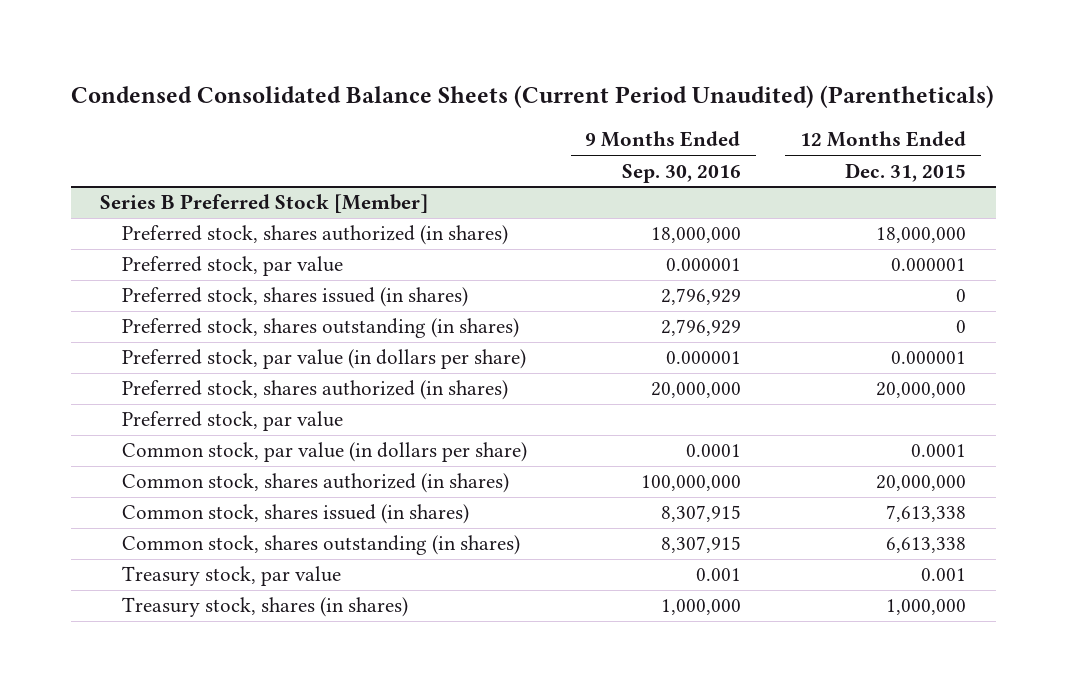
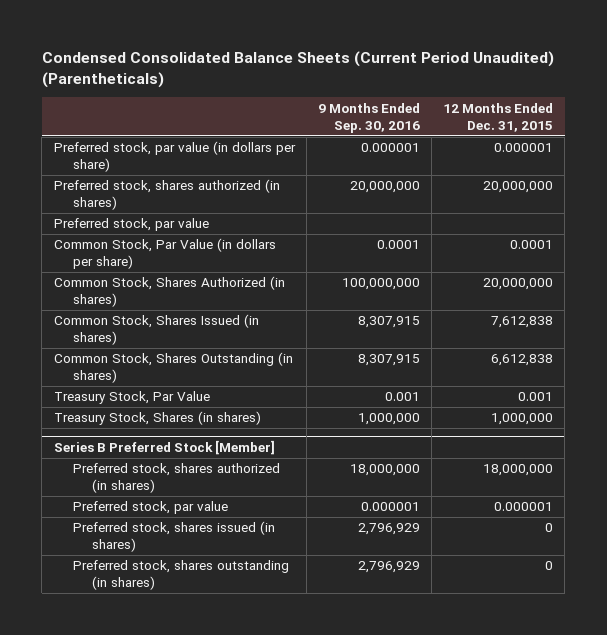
none -> [53,141,296,173] Preferred stock, par value (in dollars per share)
none -> [53,179,280,211] Preferred stock, shares authorized (in shares)
none -> [53,218,209,232] Preferred stock, par value
none -> [53,238,276,270] Common Stock, Par Value (in dollars per share)
none -> [53,276,285,308] Common Stock, Shares Authorized (in shares)
none -> [53,314,259,346] Common Stock, Shares Issued (in shares)
none -> [53,352,293,384] Common Stock, Shares Outstanding (in shares)
none -> [53,391,210,405] Treasury Stock, Par Value
none -> [53,411,261,426] Treasury Stock, Shares (in shares)
[121,349,526,370] Preferred stock, par value (in dollars per share) -> none
[121,380,508,401] Preferred stock, shares authorized (in shares) -> none
[121,411,343,432] Preferred stock, par value -> none
[121,442,527,463] Common stock, par value (in dollars per share) -> none
[121,473,509,494] Common stock, shares authorized (in shares) -> none
[121,504,469,525] Common stock, shares issued (in shares) -> none
[121,535,520,556] Common stock, shares outstanding (in shares) -> none
[121,566,341,587] Treasury stock, par value -> none
[121,597,408,618] Treasury stock, shares (in shares) -> none

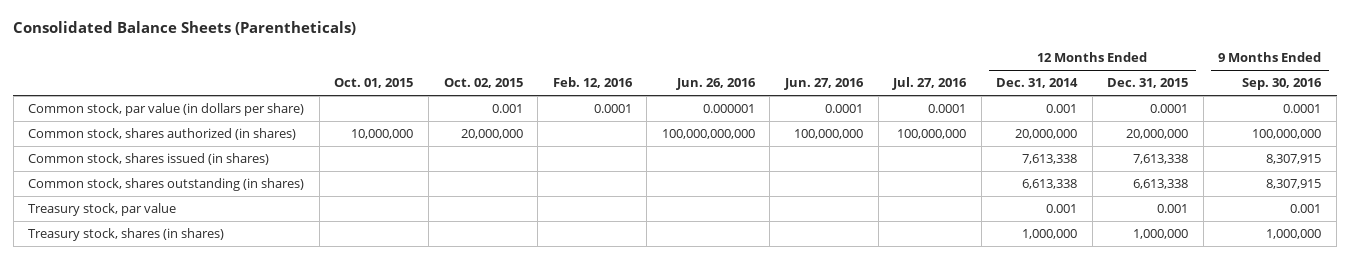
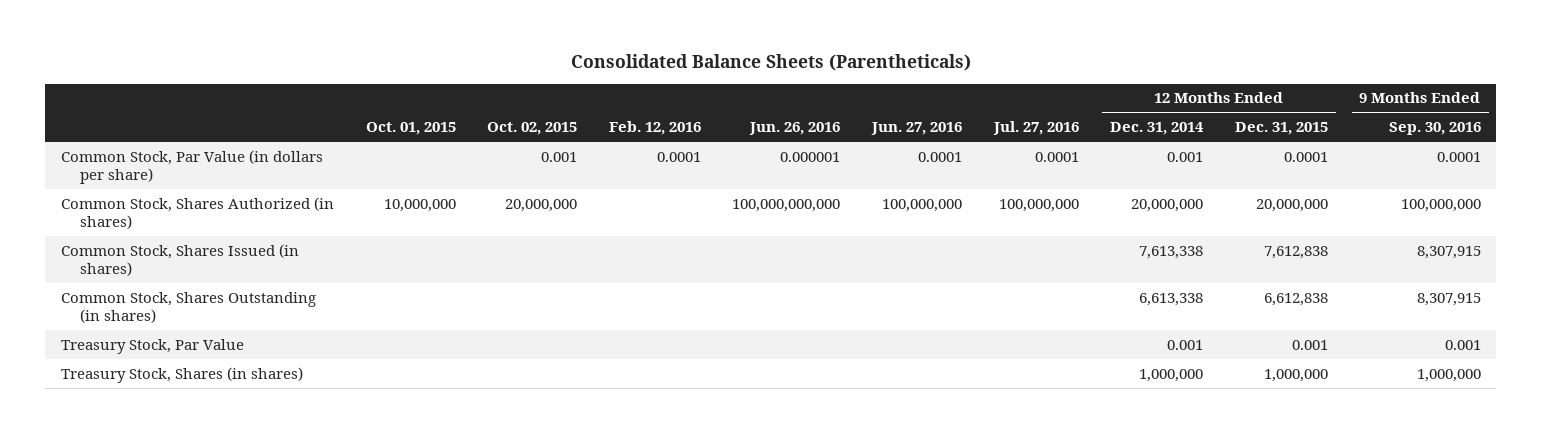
[28,102,305,116] Common stock, par value (in dollars per share) -> [60,149,323,185] Common Stock, Par Value (in dollars per share)
[28,127,297,140] Common stock, shares authorized (in shares) -> [60,196,334,230] Common Stock, Shares Authorized (in shares)
[28,152,270,165] Common stock, shares issued (in shares) -> [60,243,299,277] Common Stock, Shares Issued (in shares)
[1133,153,1189,164] 7,613,338 -> [1264,245,1329,259] 7,612,838
[28,177,305,191] Common stock, shares outstanding (in shares) -> [60,291,316,324] Common Stock, Shares Outstanding (in shares)
[1133,178,1189,189] 6,613,338 -> [1264,292,1329,306] 6,612,838
[28,202,177,216] Treasury stock, par value -> [60,338,244,354] Treasury Stock, Par Value
[28,227,225,241] Treasury stock, shares (in shares) -> [60,366,303,383] Treasury Stock, Shares (in shares)

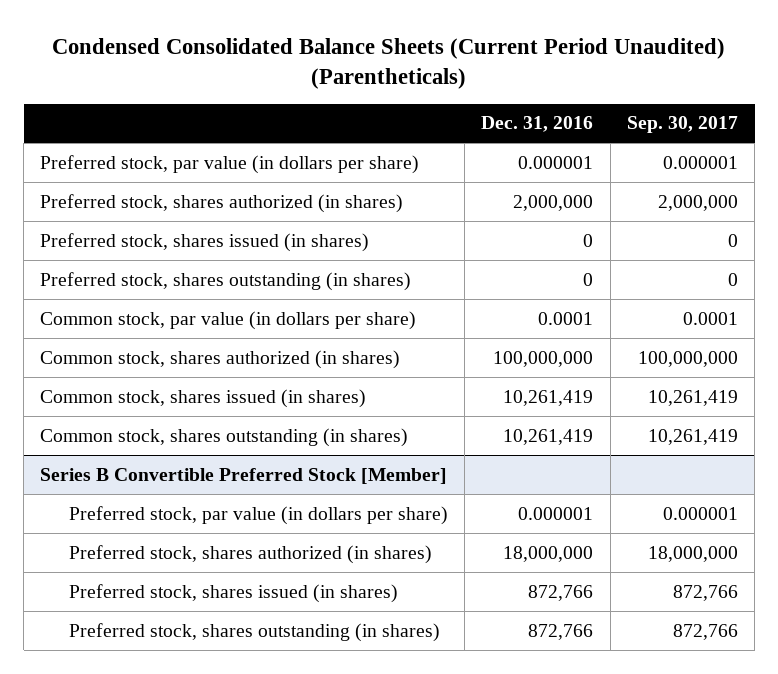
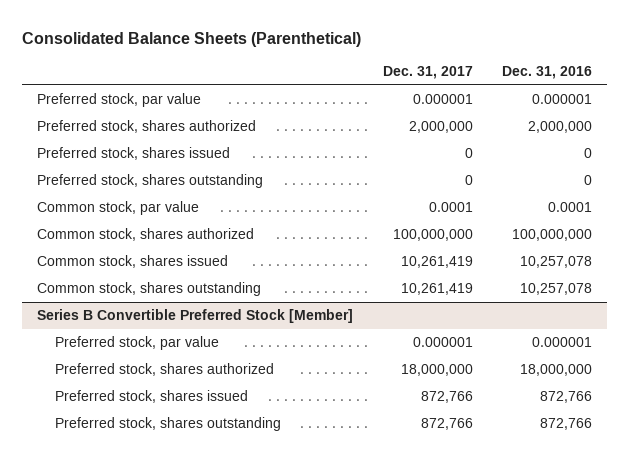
[52,37,726,90] Condensed Consolidated Balance Sheets (Current Period Unaudited) (Parentheticals) -> [22,31,362,47] Consolidated Balance Sheets (Parenthetical)
[626,116,738,134] Sep. 30, 2017 -> none
none -> [382,66,473,80] Dec. 31, 2017
[40,154,420,174] Preferred stock, par value (in dollars per share) -> [37,93,202,108] Preferred stock, par value
[40,193,404,213] Preferred stock, shares authorized (in shares) -> [37,120,257,134] Preferred stock, shares authorized
[40,232,370,252] Preferred stock, shares issued (in shares) -> [37,147,231,161] Preferred stock, shares issued
[40,271,412,291] Preferred stock, shares outstanding (in shares) -> [37,174,264,189] Preferred stock, shares outstanding
[40,310,417,330] Common stock, par value (in dollars per share) -> [37,201,200,216] Common stock, par value
[40,349,401,369] Common stock, shares authorized (in shares) -> [37,228,255,242] Common stock, shares authorized
[40,388,367,408] Common stock, shares issued (in shares) -> [37,255,229,269] Common stock, shares issued
[503,389,594,406] 10,261,419 -> [519,256,592,269] 10,257,078
[40,427,409,447] Common stock, shares outstanding (in shares) -> [37,282,262,297] Common stock, shares outstanding
[503,428,594,445] 10,261,419 -> [519,283,592,296] 10,257,078
[69,505,449,525] Preferred stock, par value (in dollars per share) -> [55,336,220,351] Preferred stock, par value
[69,544,433,564] Preferred stock, shares authorized (in shares) -> [55,363,275,377] Preferred stock, shares authorized
[69,583,399,603] Preferred stock, shares issued (in shares) -> [55,390,249,404] Preferred stock, shares issued
[69,622,441,642] Preferred stock, shares outstanding (in shares) -> [55,417,282,432] Preferred stock, shares outstanding

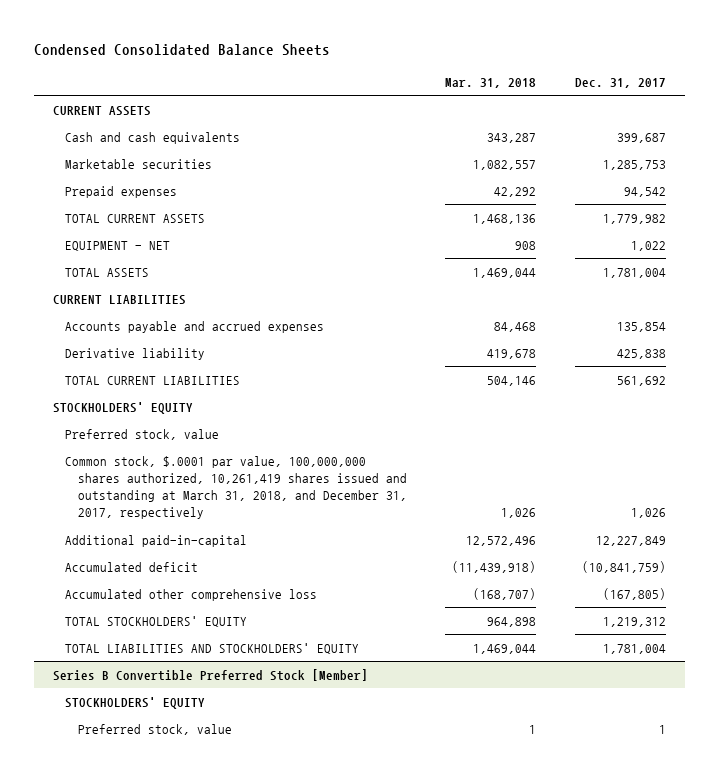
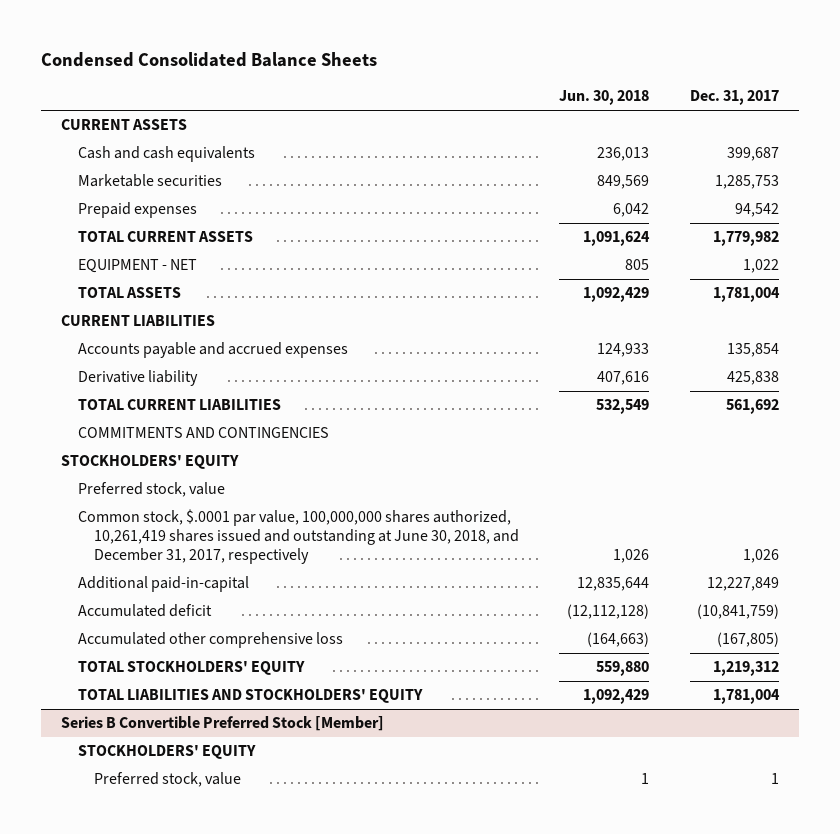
[445,77,537,88] Mar. 31, 2018 -> none
none -> [559,90,650,106] Jun. 30, 2018
none -> [77,427,329,439] COMMITMENTS AND CONTINGENCIES
[65,455,407,520] Common stock, $.0001 par value, 100,000,000 shares authorized, 10,261,419 shares issued and outstanding at March 31, 2018, and December 31, 2017, respectively -> [77,509,520,564] Common stock, $.0001 par value, 100,000,000 shares authorized, 10,261,419 shares issued and outstanding at June 30, 2018, and December 31, 2017, respectively

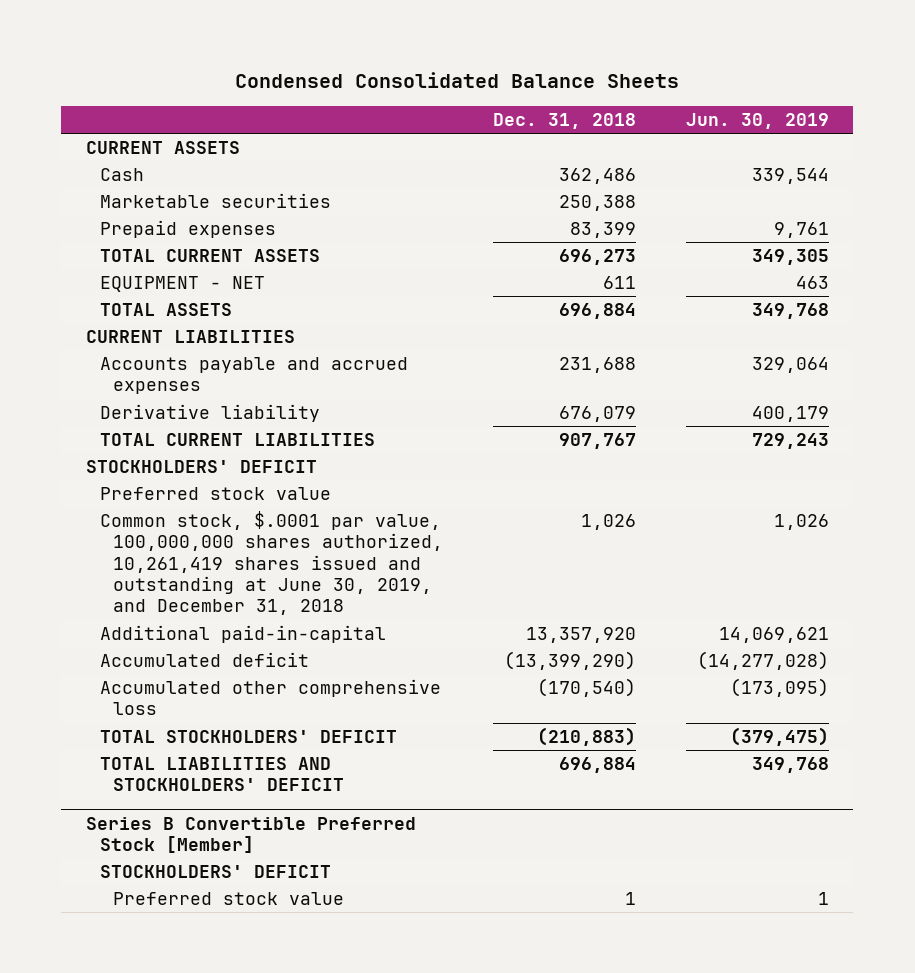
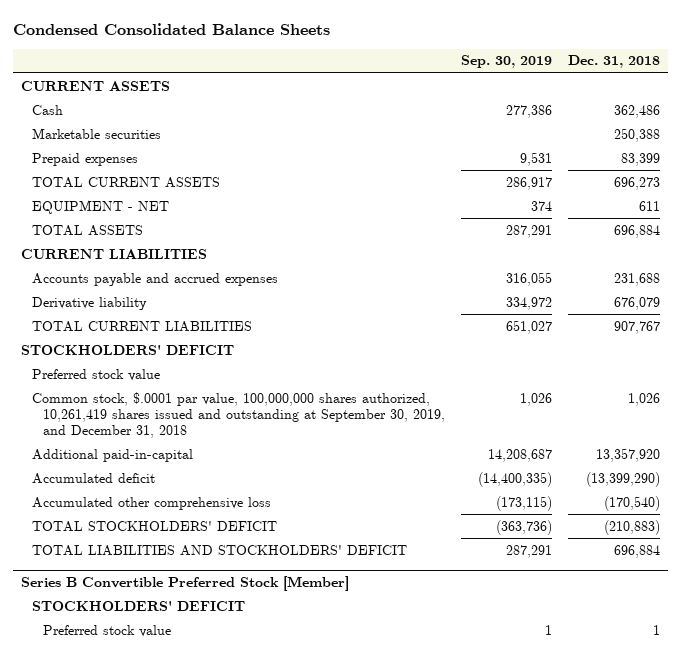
[685,113,829,130] Jun. 30, 2019 -> none
none -> [460,55,552,69] Sep. 30, 2019
[99,511,443,616] Common stock, $.0001 par value, 100,000,000 shares authorized, 10,261,419 shares issued and outstanding at June 30, 2019, and December 31, 2018 -> [32,391,445,438] Common stock, $.0001 par value, 100,000,000 shares authorized, 10,261,419 shares issued and outstanding at September 30, 2019, and December 31, 2018

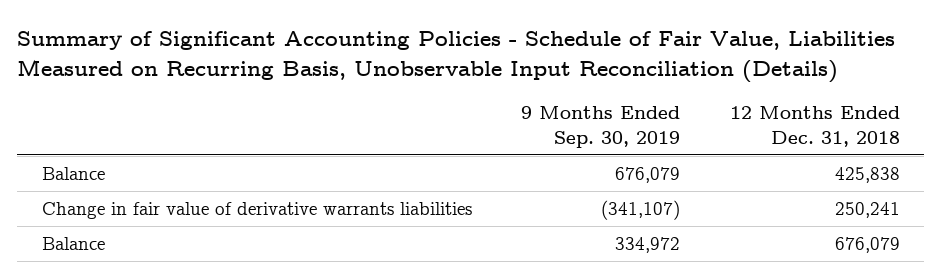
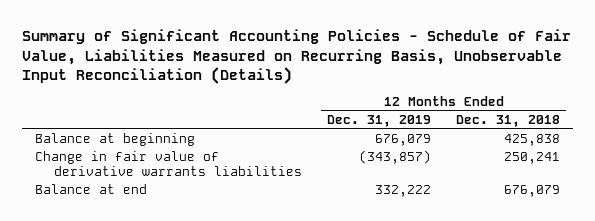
[521,105,681,148] 9 Months Ended Sep. 30, 2019 -> none
none -> [326,115,431,128] Dec. 31, 2019
[41,167,105,181] Balance -> [34,133,195,147] Balance at beginning
[41,237,105,251] Balance -> [34,184,147,195] Balance at end

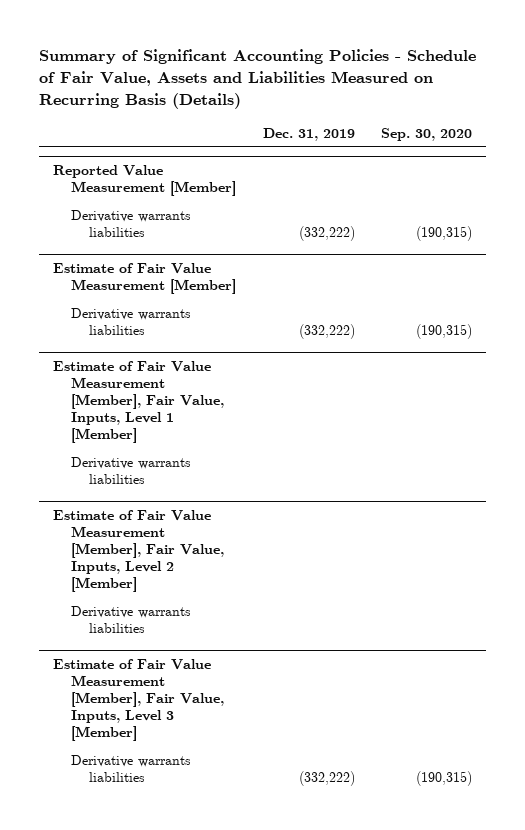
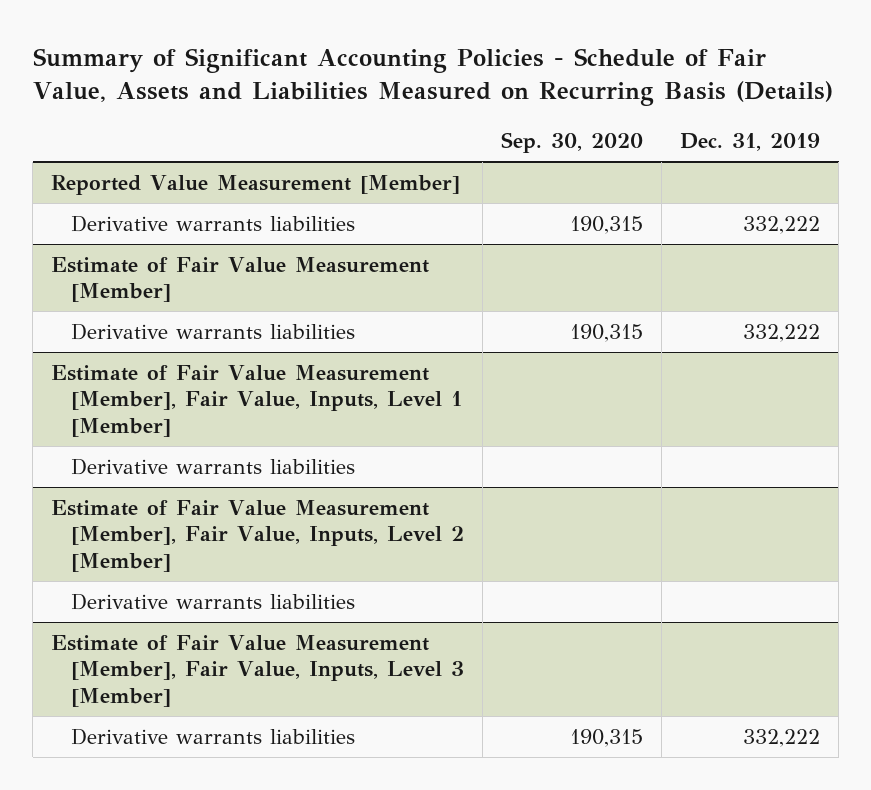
[298,225,355,241] (332,222) -> [743,215,821,234] 332,222
[416,225,473,241] (190,315) -> [570,215,644,234] 190,315
[298,323,355,339] (332,222) -> [743,323,821,342] 332,222
[416,323,473,339] (190,315) -> [570,323,644,342] 190,315
[298,770,355,786] (332,222) -> [743,728,821,747] 332,222
[416,770,473,786] (190,315) -> [570,728,644,747] 190,315

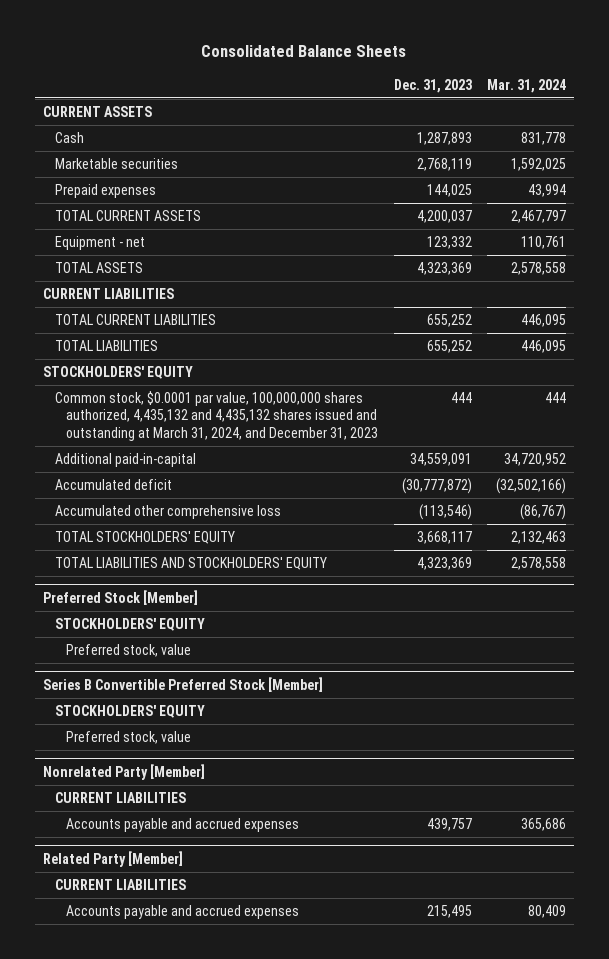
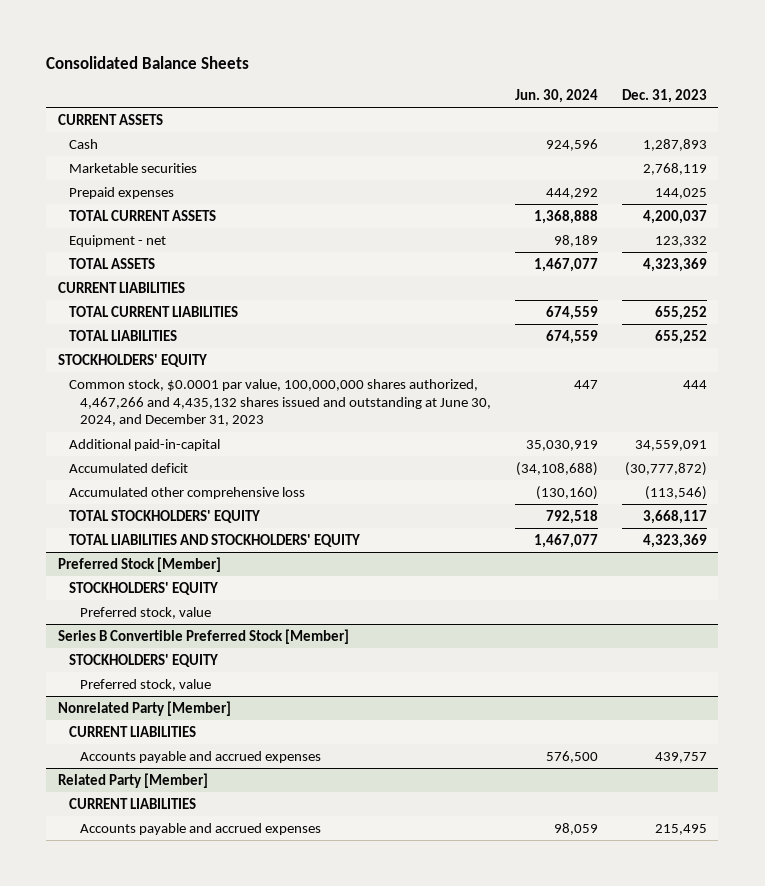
[486,78,566,93] Mar. 31, 2024 -> none
none -> [514,88,598,103] Jun. 30, 2024
[54,390,379,441] Common stock, $0.0001 par value, 100,000,000 shares authorized, 4,435,132 and 4,435,132 shares issued and outstanding at March 31, 2024, and December 31, 2023 -> [69,378,492,427] Common stock, $0.0001 par value, 100,000,000 shares authorized, 4,467,266 and 4,435,132 shares issued and outstanding at June 30, 2024, and December 31, 2023

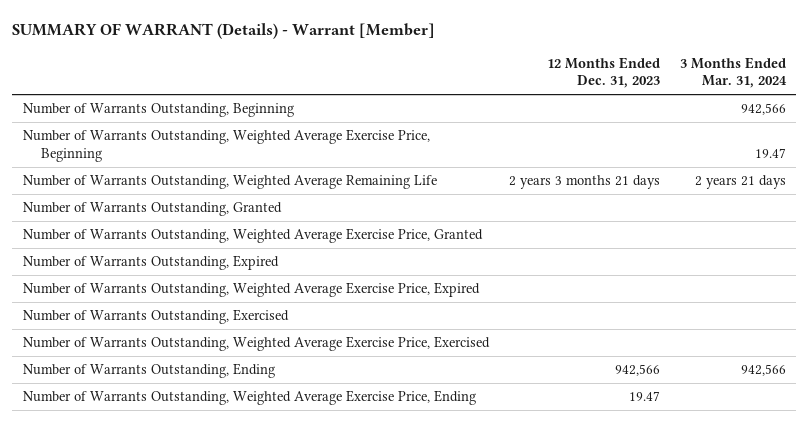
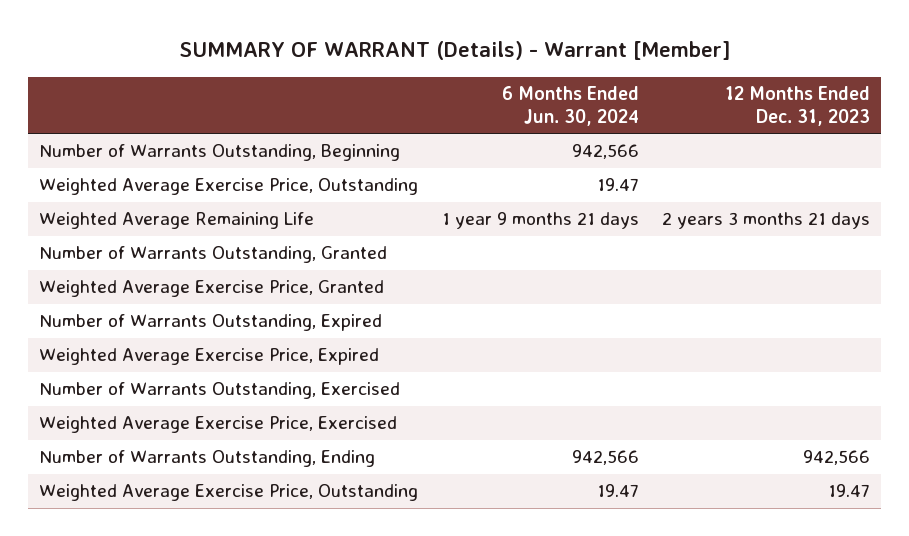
[680,56,788,89] 3 Months Ended Mar. 31, 2024 -> none
none -> [501,85,639,126] 6 Months Ended Jun. 30, 2024
[22,129,430,162] Number of Warrants Outstanding, Weighted Average Exercise Price, Beginning -> [39,178,419,196] Weighted Average Exercise Price, Outstanding
[22,175,437,190] Number of Warrants Outstanding, Weighted Average Remaining Life -> [39,212,315,230] Weighted Average Remaining Life
[22,228,483,244] Number of Warrants Outstanding, Weighted Average Exercise Price, Granted -> [39,280,385,298] Weighted Average Exercise Price, Granted
[22,282,480,298] Number of Warrants Outstanding, Weighted Average Exercise Price, Expired -> [39,348,380,366] Weighted Average Exercise Price, Expired
[22,336,490,352] Number of Warrants Outstanding, Weighted Average Exercise Price, Exercised -> [39,416,398,434] Weighted Average Exercise Price, Exercised
[22,390,476,406] Number of Warrants Outstanding, Weighted Average Exercise Price, Ending -> [39,484,419,502] Weighted Average Exercise Price, Outstanding

